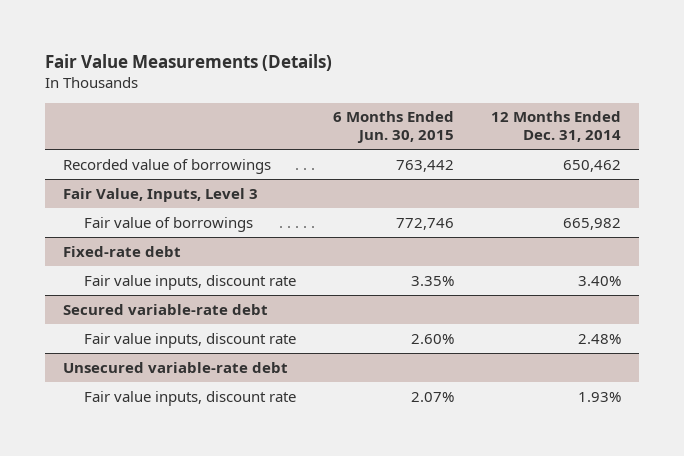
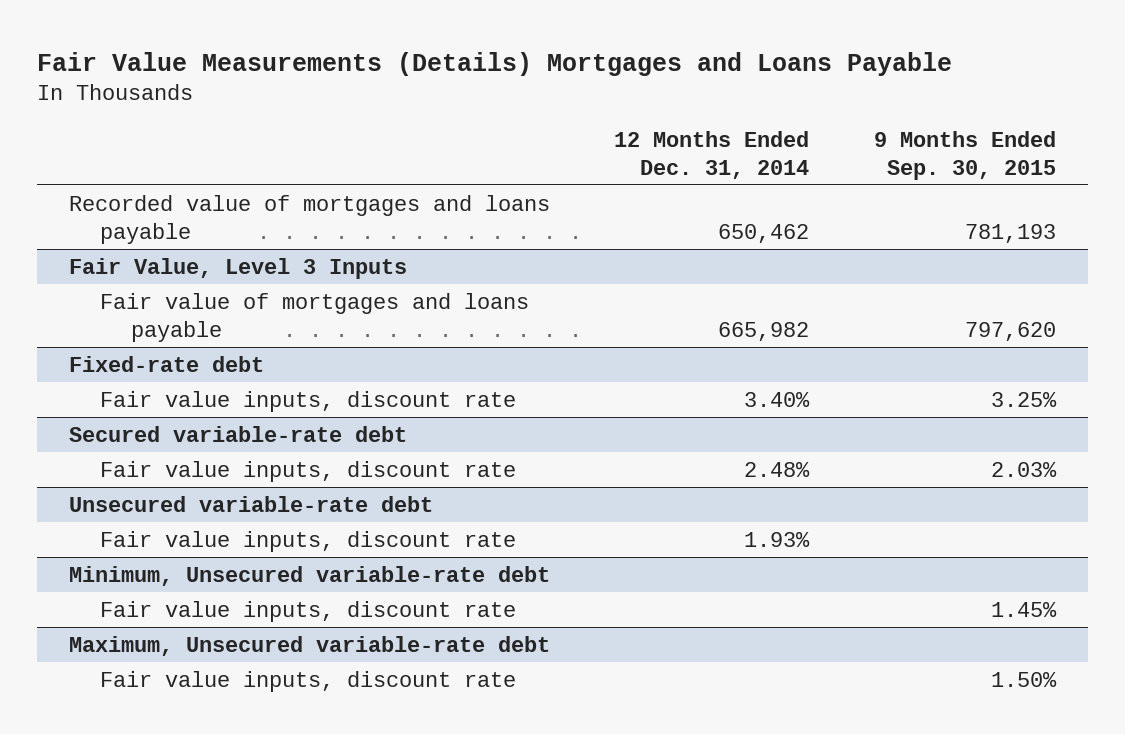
[44,53,332,71] Fair Value Measurements (Details) -> [36,51,952,76] Fair Value Measurements (Details) Mortgages and Loans Payable
[332,111,454,144] 6 Months Ended Jun. 30, 2015 -> none
none -> [873,130,1056,180] 9 Months Ended Sep. 30, 2015
[63,158,272,174] Recorded value of borrowings -> [68,194,550,244] Recorded value of mortgages and loans payable
[63,187,259,202] Fair Value, Inputs, Level 3 -> [68,257,407,279] Fair Value, Level 3 Inputs
[84,216,254,232] Fair value of borrowings -> [99,292,529,342] Fair value of mortgages and loans payable
none -> [68,565,550,586] Minimum, Unsecured variable-rate debt
none -> [99,600,516,622] Fair value inputs, discount rate
none -> [68,635,550,656] Maximum, Unsecured variable-rate debt
none -> [99,670,516,692] Fair value inputs, discount rate

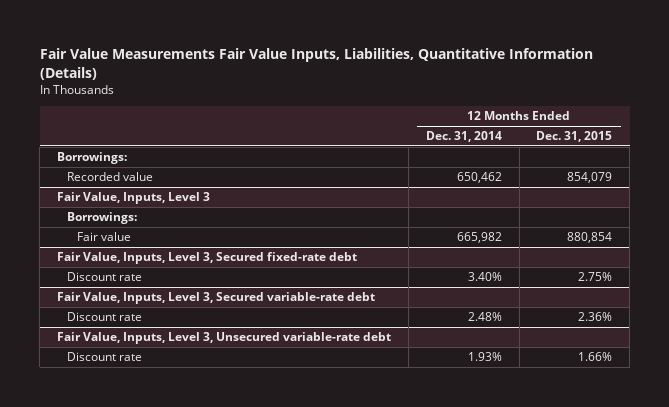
[36,51,952,76] Fair Value Measurements (Details) Mortgages and Loans Payable -> [39,47,593,80] Fair Value Measurements Fair Value Inputs, Liabilities, Quantitative Information (Details)
[873,130,1056,180] 9 Months Ended Sep. 30, 2015 -> none
none -> [536,131,613,143] Dec. 31, 2015
[68,355,264,372] Fixed-rate debt -> none
[68,425,407,442] Secured variable-rate debt -> none
[68,495,433,512] Unsecured variable-rate debt -> none
[68,565,550,586] Minimum, Unsecured variable-rate debt -> none
[99,600,516,622] Fair value inputs, discount rate -> none
[68,635,550,656] Maximum, Unsecured variable-rate debt -> none
[99,670,516,692] Fair value inputs, discount rate -> none
none -> [56,152,127,165] Borrowings:
[68,194,550,244] Recorded value of mortgages and loans payable -> [66,172,153,182] Recorded value
[68,257,407,279] Fair Value, Level 3 Inputs -> [56,192,210,205] Fair Value, Inputs, Level 3
none -> [66,212,137,225] Borrowings:
[99,292,529,342] Fair value of mortgages and loans payable -> [76,232,131,242] Fair value
none -> [56,252,357,265] Fair Value, Inputs, Level 3, Secured fixed-rate debt
[99,390,516,412] Fair value inputs, discount rate -> [66,272,142,282] Discount rate
none -> [56,292,375,305] Fair Value, Inputs, Level 3, Secured variable-rate debt
[99,460,516,482] Fair value inputs, discount rate -> [66,312,142,322] Discount rate
none -> [56,332,391,345] Fair Value, Inputs, Level 3, Unsecured variable-rate debt
[99,530,516,552] Fair value inputs, discount rate -> [66,352,142,362] Discount rate

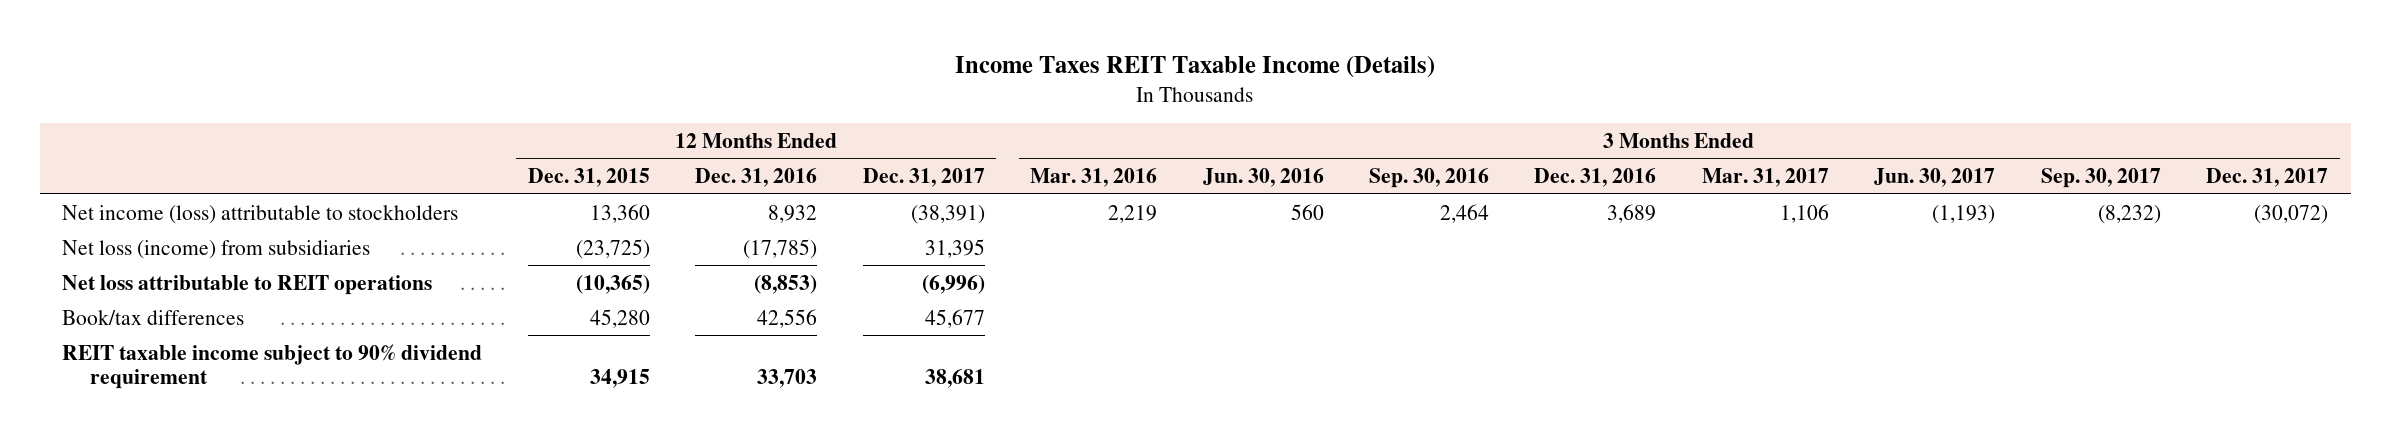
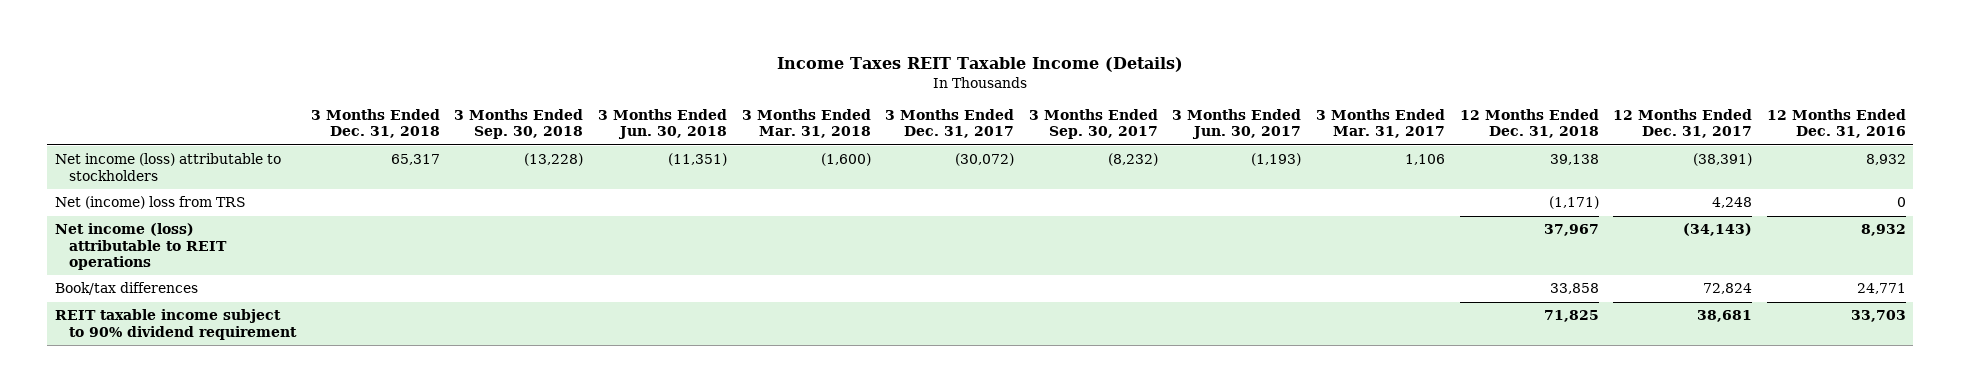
[527,168,650,188] Dec. 31, 2015 -> none
[1030,168,1158,188] Mar. 31, 2016 -> none
[1202,168,1324,188] Jun. 30, 2016 -> none
[1369,168,1490,189] Sep. 30, 2016 -> none
[1534,168,1657,188] Dec. 31, 2016 -> none
none -> [310,109,440,139] 3 Months Ended Dec. 31, 2018
none -> [454,109,584,140] 3 Months Ended Sep. 30, 2018
none -> [597,109,727,140] 3 Months Ended Jun. 30, 2018
none -> [741,109,871,139] 3 Months Ended Mar. 31, 2018
none -> [1459,109,1599,139] 12 Months Ended Dec. 31, 2018
[62,239,371,259] Net loss (income) from subsidiaries -> [54,196,246,210] Net (income) loss from TRS
[743,238,818,259] (17,785) -> [1897,197,1907,208] 0
[924,238,985,258] 31,395 -> [1712,197,1753,209] 4,248
[62,274,433,295] Net loss attributable to REIT operations -> [54,223,227,270] Net income (loss) attributable to REIT operations
[754,274,818,294] (8,853) -> [1861,224,1907,237] 8,932
[921,274,985,294] (6,996) -> [1683,223,1753,237] (34,143)
[757,308,818,328] 42,556 -> [1857,283,1907,295] 24,771
[924,308,985,328] 45,677 -> [1703,283,1753,295] 72,824

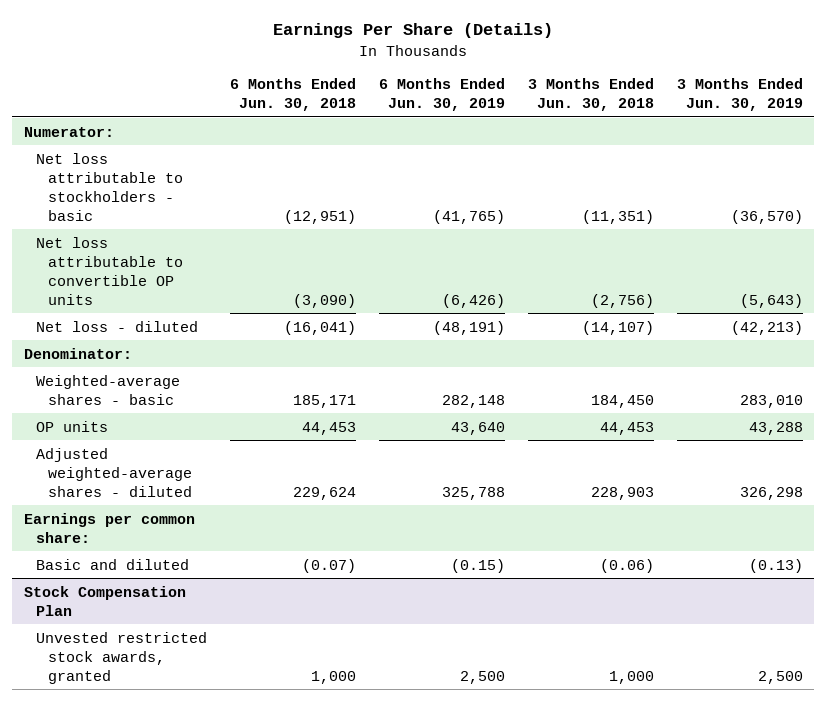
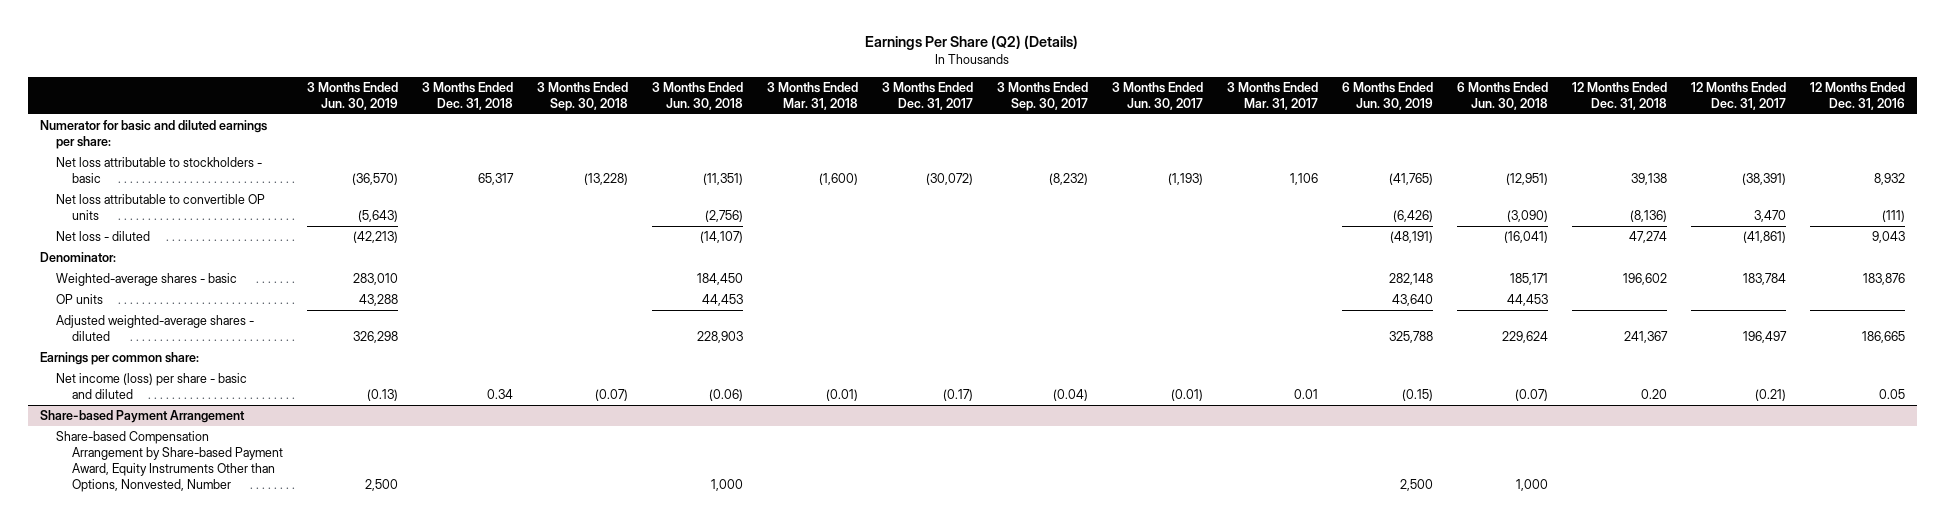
[273,23,554,39] Earnings Per Share (Details) -> [865,35,1079,51] Earnings Per Share (Q2) (Details)
none -> [422,81,514,110] 3 Months Ended Dec. 31, 2018
none -> [537,81,629,111] 3 Months Ended Sep. 30, 2018
none -> [767,81,859,110] 3 Months Ended Mar. 31, 2018
none -> [882,81,974,110] 3 Months Ended Dec. 31, 2017
none -> [997,81,1089,111] 3 Months Ended Sep. 30, 2017
none -> [1111,81,1203,110] 3 Months Ended Jun. 30, 2017
none -> [1226,81,1318,110] 3 Months Ended Mar. 31, 2017
none -> [1571,81,1667,110] 12 Months Ended Dec. 31, 2018
none -> [1690,81,1786,110] 12 Months Ended Dec. 31, 2017
none -> [1809,81,1905,110] 12 Months Ended Dec. 31, 2016
[23,126,114,137] Numerator: -> [39,120,267,150] Numerator for basic and diluted earnings per share:
[35,558,189,570] Basic and diluted -> [55,373,247,400] Net income (loss) per share - basic and diluted
[23,585,186,616] Stock Compensation Plan -> [39,410,245,424] Share-based Payment Arrangement
[35,631,207,684] Unvested restricted stock awards, granted -> [55,431,284,493] Share-based Compensation Arrangement by Share-based Payment Award, Equity Instruments Other than Options, Nonvested, Number

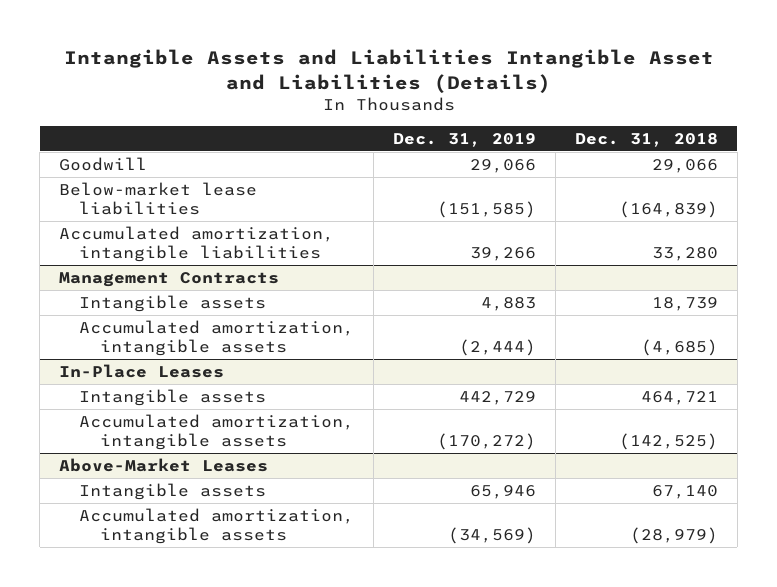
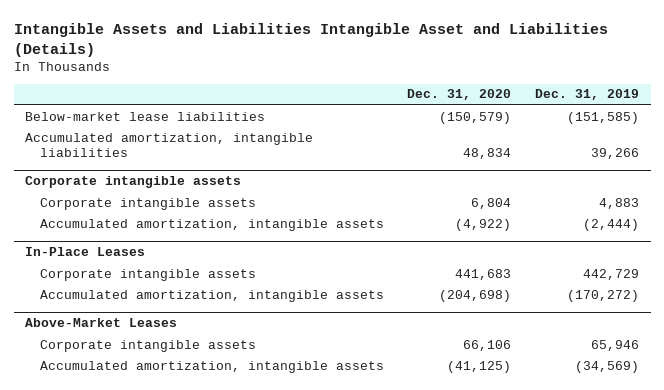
[575,132,719,147] Dec. 31, 2018 -> none
none -> [407,89,512,101] Dec. 31, 2020
[59,157,148,172] Goodwill -> none
[59,272,280,288] Management Contracts -> [25,176,242,189] Corporate intangible assets
[79,295,267,313] Intangible assets -> [39,197,256,210] Corporate intangible assets
[79,389,267,407] Intangible assets -> [39,268,256,281] Corporate intangible assets
[79,483,267,501] Intangible assets -> [39,339,256,352] Corporate intangible assets

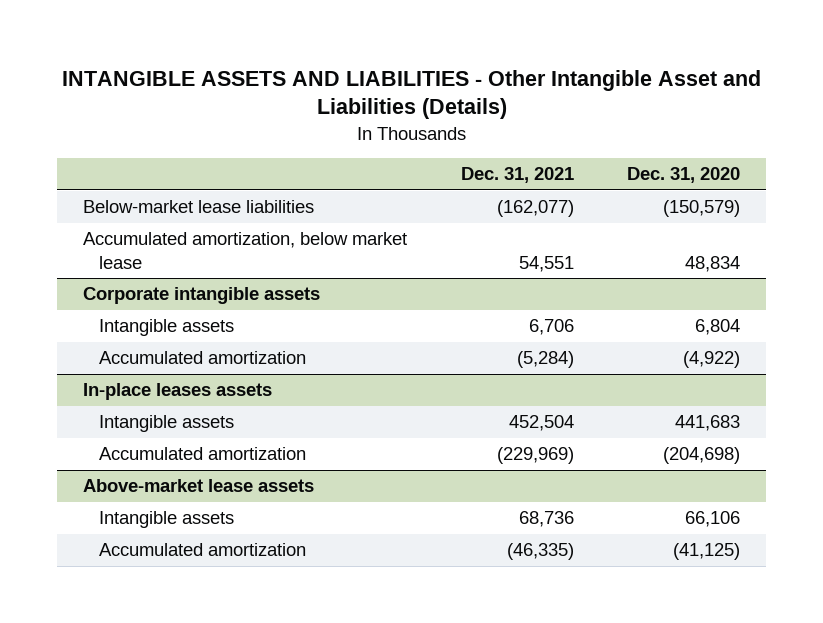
[13,22,608,57] Intangible Assets and Liabilities Intangible Asset and Liabilities (Details) -> [61,69,761,120] INTANGIBLE ASSETS AND LIABILITIES - Other Intangible Asset and Liabilities (Details)
[534,89,639,101] Dec. 31, 2019 -> none
none -> [460,167,574,184] Dec. 31, 2021
[25,132,314,157] Accumulated amortization, intangible liabilities -> [83,232,408,269] Accumulated amortization, below market lease
[39,197,256,210] Corporate intangible assets -> [98,319,234,337] Intangible assets
[39,218,384,231] Accumulated amortization, intangible assets -> [98,351,306,365] Accumulated amortization
[25,247,146,257] In-Place Leases -> [83,383,273,401] In-place leases assets
[39,268,256,281] Corporate intangible assets -> [98,415,234,433] Intangible assets
[39,289,384,302] Accumulated amortization, intangible assets -> [98,447,306,461] Accumulated amortization
[25,318,178,328] Above-Market Leases -> [83,479,315,493] Above-market lease assets
[39,339,256,352] Corporate intangible assets -> [98,511,234,529] Intangible assets
[39,360,384,373] Accumulated amortization, intangible assets -> [98,543,306,557] Accumulated amortization

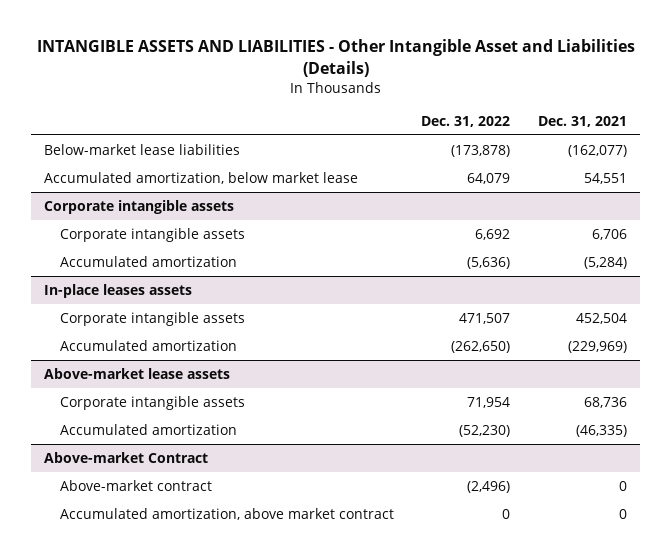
[626,167,740,184] Dec. 31, 2020 -> none
none -> [421,116,511,128] Dec. 31, 2022
[98,319,234,337] Intangible assets -> [59,227,245,242] Corporate intangible assets
[98,415,234,433] Intangible assets -> [59,311,245,326] Corporate intangible assets
[98,511,234,529] Intangible assets -> [59,395,245,410] Corporate intangible assets
none -> [44,451,209,463] Above-market Contract
none -> [59,479,212,491] Above-market contract
none -> [59,507,394,520] Accumulated amortization, above market contract

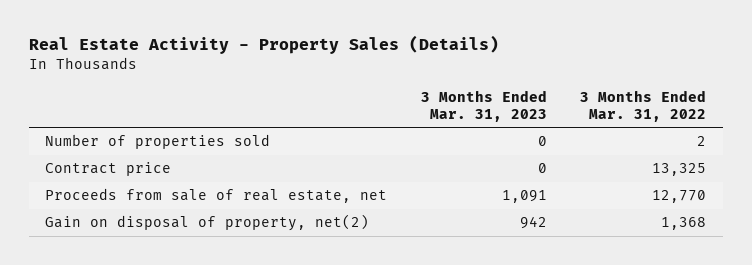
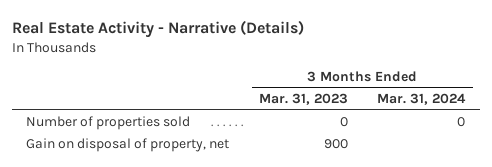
[28,35,499,55] Real Estate Activity - Property Sales (Details) -> [11,20,304,39] Real Estate Activity - Narrative (Details)
[580,89,707,122] 3 Months Ended Mar. 31, 2022 -> none
none -> [377,93,467,106] Mar. 31, 2024
[45,162,172,177] Contract price -> none
[45,188,388,204] Proceeds from sale of real estate, net -> none
[45,214,370,232] Gain on disposal of property, net(2) -> [26,138,230,153] Gain on disposal of property, net
[519,216,547,230] 942 -> [323,139,348,150] 900

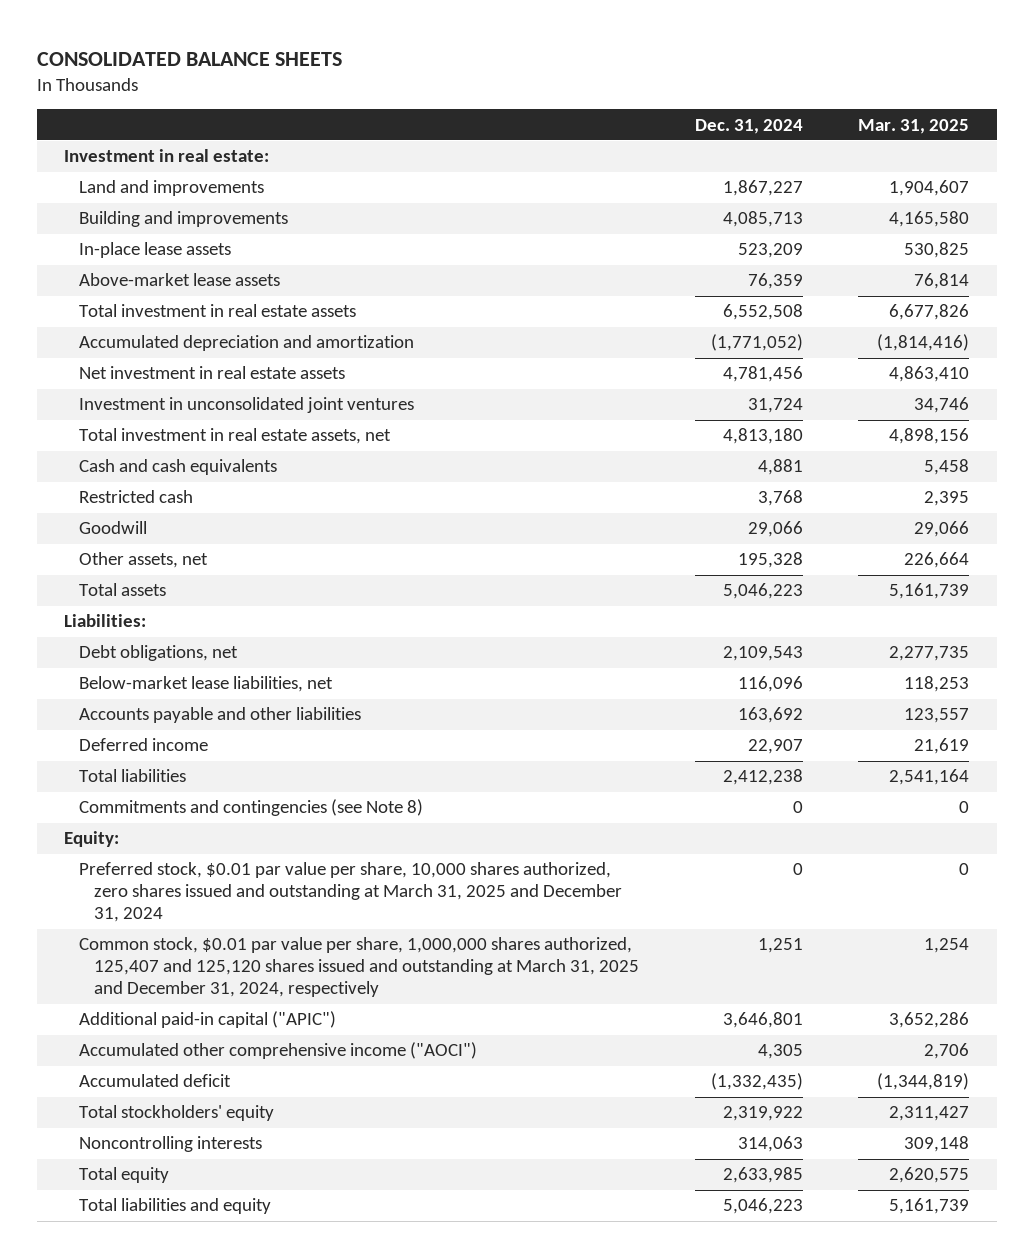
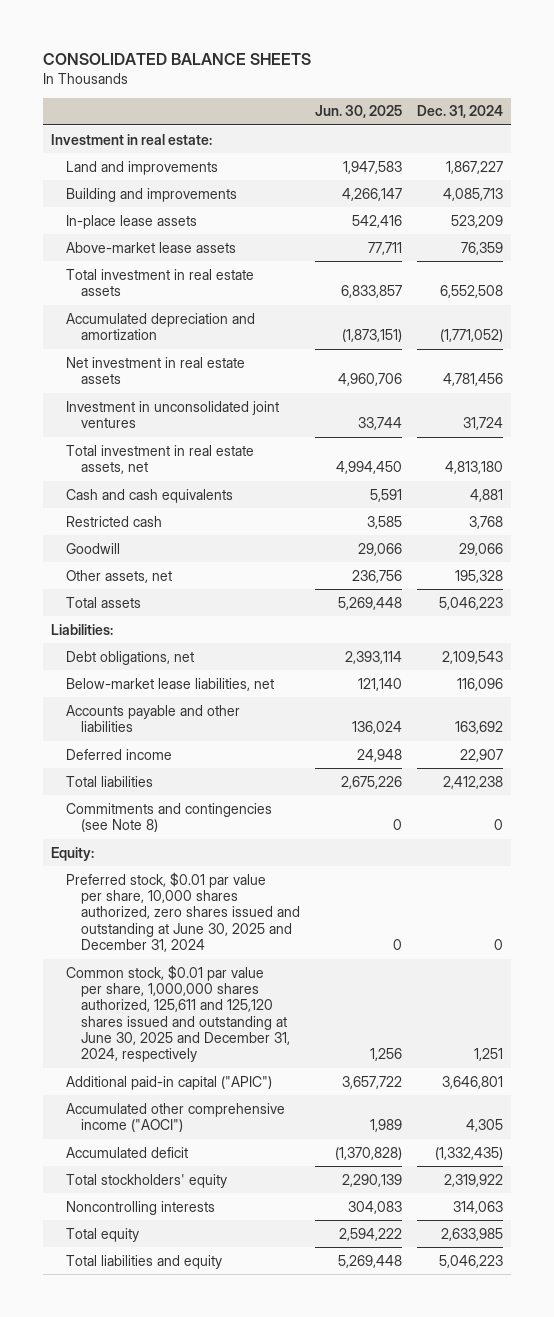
[858,118,970,134] Mar. 31, 2025 -> none
none -> [315,105,403,119] Jun. 30, 2025
[79,862,623,923] Preferred stock, $0.01 par value per share, 10,000 shares authorized, zero shares issued and outstanding at March 31, 2025 and December 31, 2024 -> [65,871,300,953] Preferred stock, $0.01 par value per share, 10,000 shares authorized, zero shares issued and outstanding at June 30, 2025 and December 31, 2024
[79,937,640,998] Common stock, $0.01 par value per share, 1,000,000 shares authorized, 125,407 and 125,120 shares issued and outstanding at March 31, 2025 and December 31, 2024, respectively -> [65,964,290,1063] Common stock, $0.01 par value per share, 1,000,000 shares authorized, 125,611 and 125,120 shares issued and outstanding at June 30, 2025 and December 31, 2024, respectively

